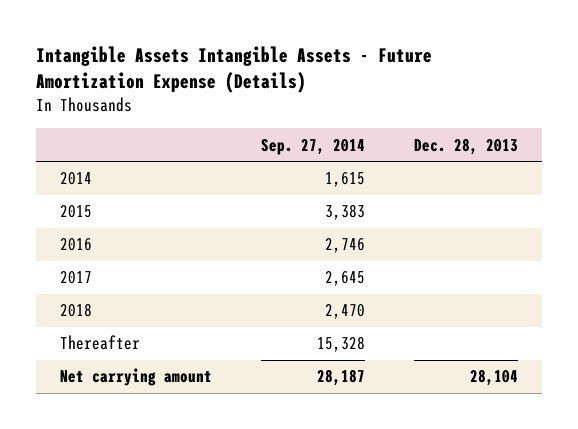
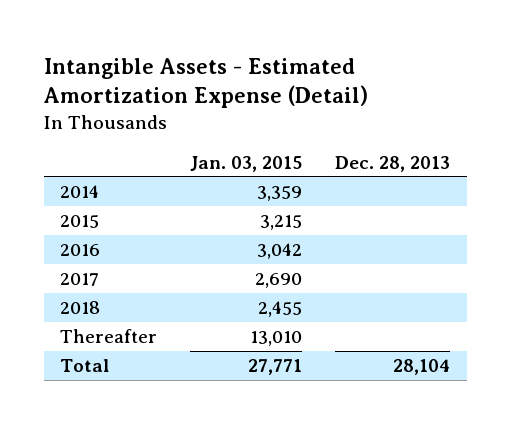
[35,45,432,94] Intangible Assets Intangible Assets - Future Amortization Expense (Details) -> [44,57,369,109] Intangible Assets - Estimated Amortization Expense (Detail)
[260,138,365,155] Sep. 27, 2014 -> none
none -> [190,155,303,172] Jan. 03, 2015
[59,368,212,387] Net carrying amount -> [60,358,110,372] Total

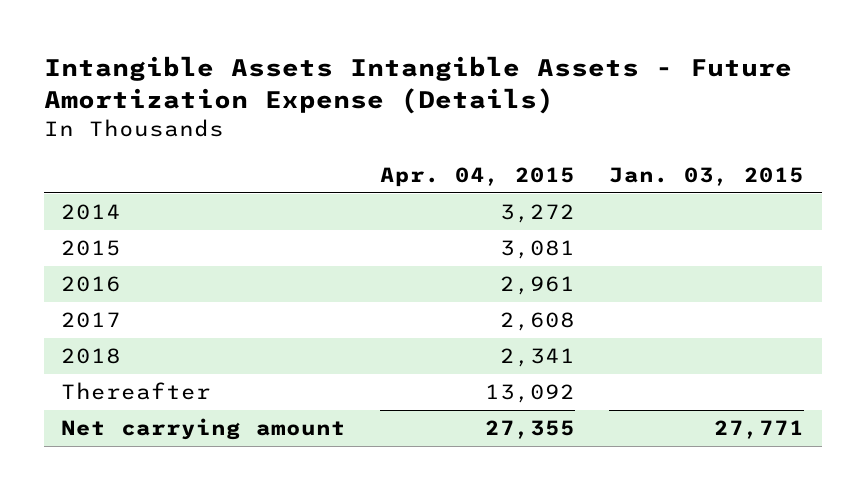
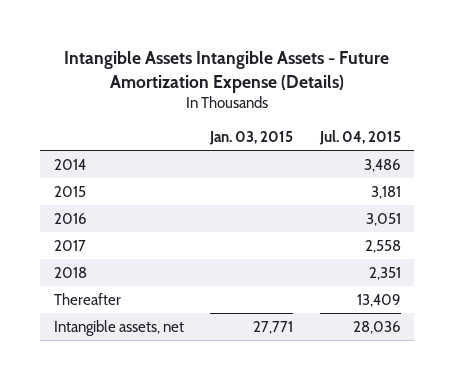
[380,166,576,187] Apr. 04, 2015 -> none
none -> [318,130,401,146] Jul. 04, 2015
[60,418,346,441] Net carrying amount -> [53,319,184,336] Intangible assets, net

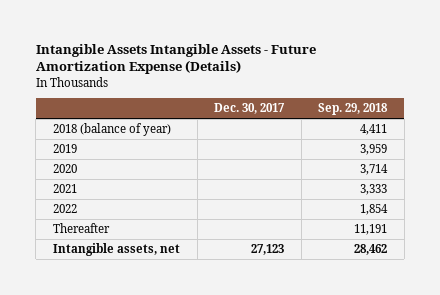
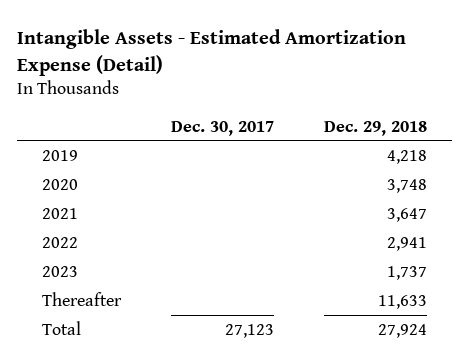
[35,43,316,75] Intangible Assets Intangible Assets - Future Amortization Expense (Details) -> [16,28,406,76] Intangible Assets - Estimated Amortization Expense (Detail)
[318,103,389,116] Sep. 29, 2018 -> none
none -> [324,120,428,136] Dec. 29, 2018
[52,123,171,137] 2018 (balance of year) -> none
none -> [41,265,78,277] 2023
[52,243,180,257] Intangible assets, net -> [41,320,81,335] Total

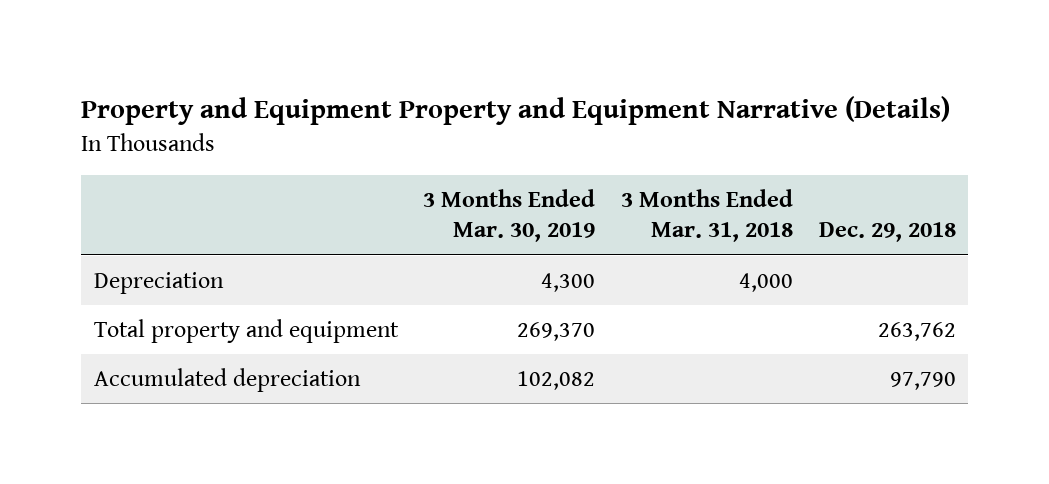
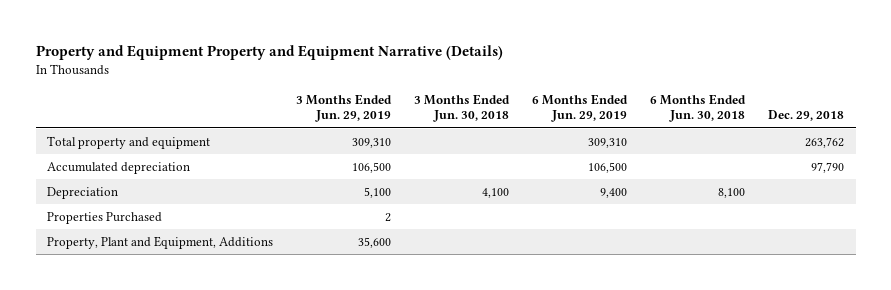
[423,188,596,243] 3 Months Ended Mar. 30, 2019 -> none
[620,188,793,243] 3 Months Ended Mar. 31, 2018 -> none
none -> [296,94,393,123] 3 Months Ended Jun. 29, 2019
none -> [414,94,511,123] 3 Months Ended Jun. 30, 2018
none -> [532,94,629,123] 6 Months Ended Jun. 29, 2019
none -> [650,94,747,123] 6 Months Ended Jun. 30, 2018
[93,272,224,295] Depreciation -> [47,186,119,199] Depreciation
none -> [47,211,163,224] Properties Purchased
none -> [47,235,274,249] Property, Plant and Equipment, Additions

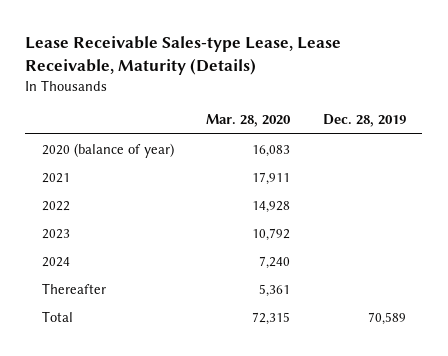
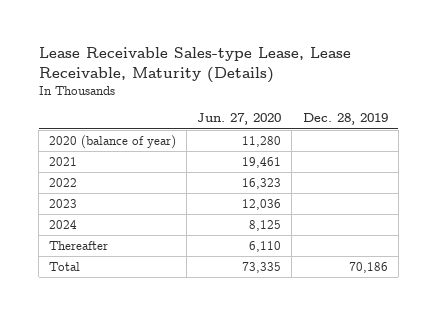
[206,114,292,128] Mar. 28, 2020 -> none
none -> [197,113,282,126] Jun. 27, 2020
[367,311,406,325] 70,589 -> [348,262,388,274] 70,186

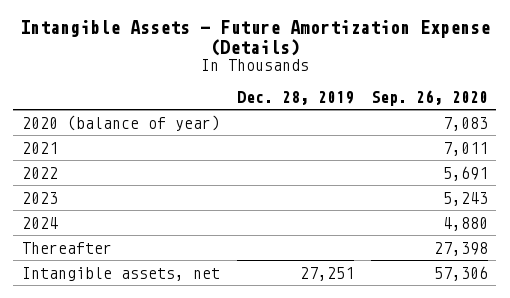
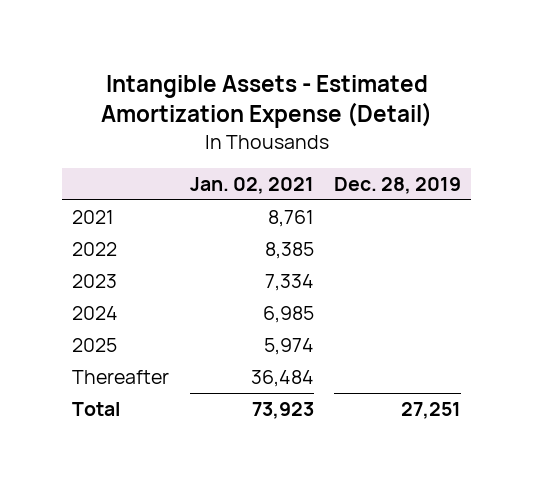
[19,19,490,56] Intangible Assets - Future Amortization Expense (Details) -> [100,75,432,129] Intangible Assets - Estimated Amortization Expense (Detail)
[370,89,488,106] Sep. 26, 2020 -> none
none -> [189,176,314,194] Jan. 02, 2021
[21,114,220,131] 2020 (balance of year) -> none
none -> [72,337,118,352] 2025
[21,266,220,281] Intangible assets, net -> [72,401,121,416] Total

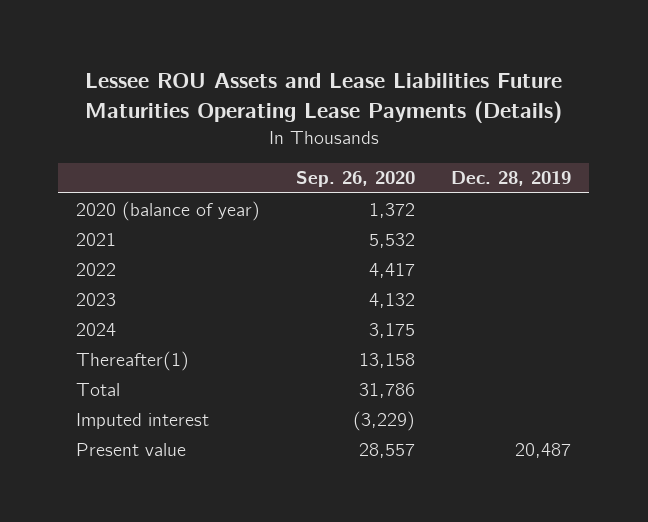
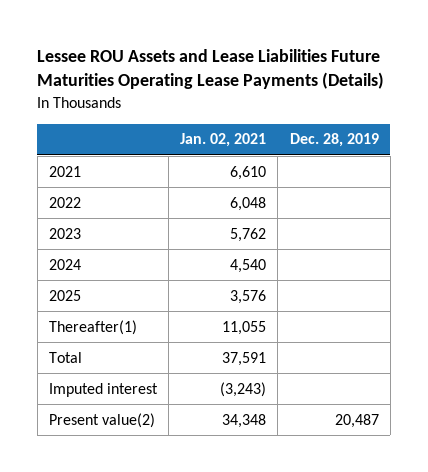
[296,171,416,188] Sep. 26, 2020 -> none
none -> [180,133,267,148] Jan. 02, 2021
[76,200,261,221] 2020 (balance of year) -> none
none -> [48,289,81,301] 2025
[76,442,187,456] Present value -> [48,412,155,428] Present value(2)

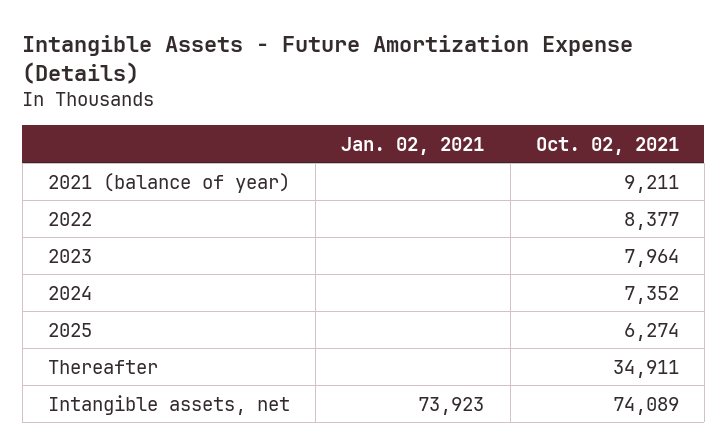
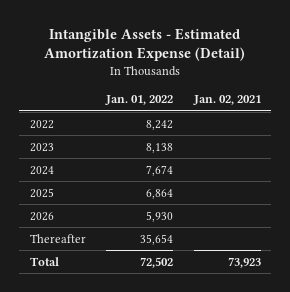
[22,34,634,84] Intangible Assets - Future Amortization Expense (Details) -> [44,27,246,62] Intangible Assets - Estimated Amortization Expense (Detail)
[535,136,679,155] Oct. 02, 2021 -> none
none -> [105,95,174,106] Jan. 01, 2022
[48,172,291,193] 2021 (balance of year) -> none
none -> [29,211,54,221] 2026
[48,394,291,415] Intangible assets, net -> [29,256,59,266] Total

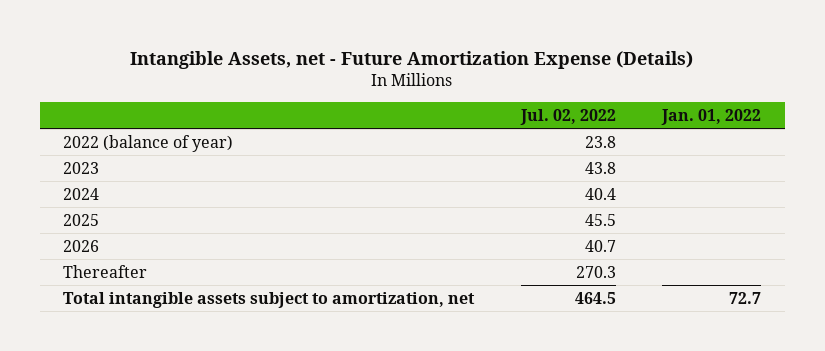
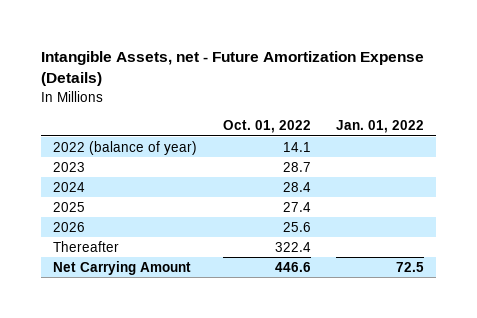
[519,108,616,125] Jul. 02, 2022 -> none
none -> [222,120,311,134] Oct. 01, 2022
[63,291,476,308] Total intangible assets subject to amortization, net -> none
none -> [53,260,192,275] Net Carrying Amount

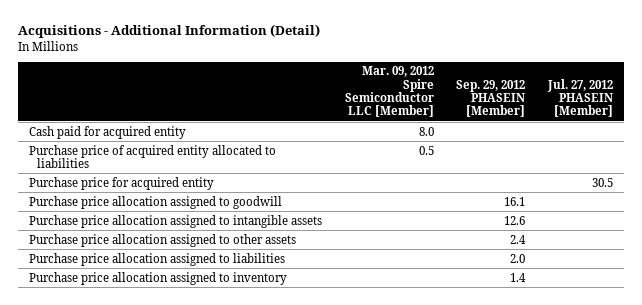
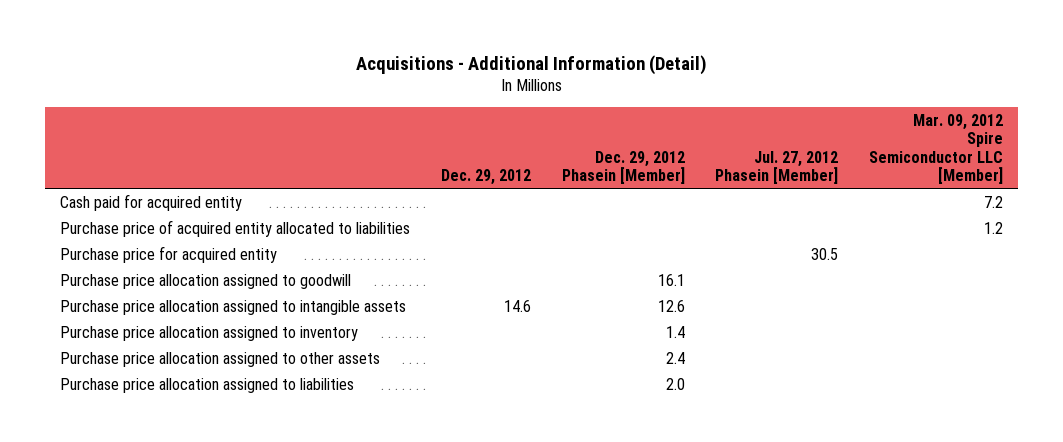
[456,79,526,118] Sep. 29, 2012 PHASEIN [Member] -> none
[546,78,613,118] Jul. 27, 2012 PHASEIN [Member] -> none
none -> [440,169,531,186] Dec. 29, 2012
none -> [561,150,685,185] Dec. 29, 2012 Phasein [Member]
none -> [715,150,839,185] Jul. 27, 2012 Phasein [Member]
[418,126,434,136] 8.0 -> [983,195,1003,208] 7.2
[418,145,434,155] 0.5 -> [983,221,1003,234] 1.2
[29,271,288,285] Purchase price allocation assigned to inventory -> [60,325,359,341] Purchase price allocation assigned to inventory

